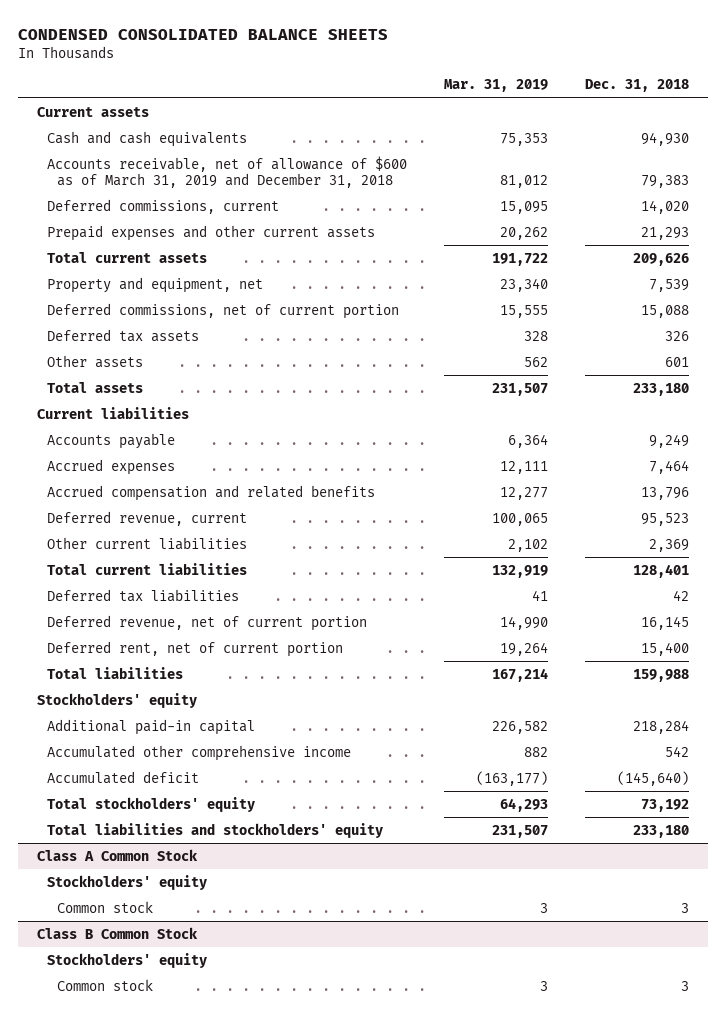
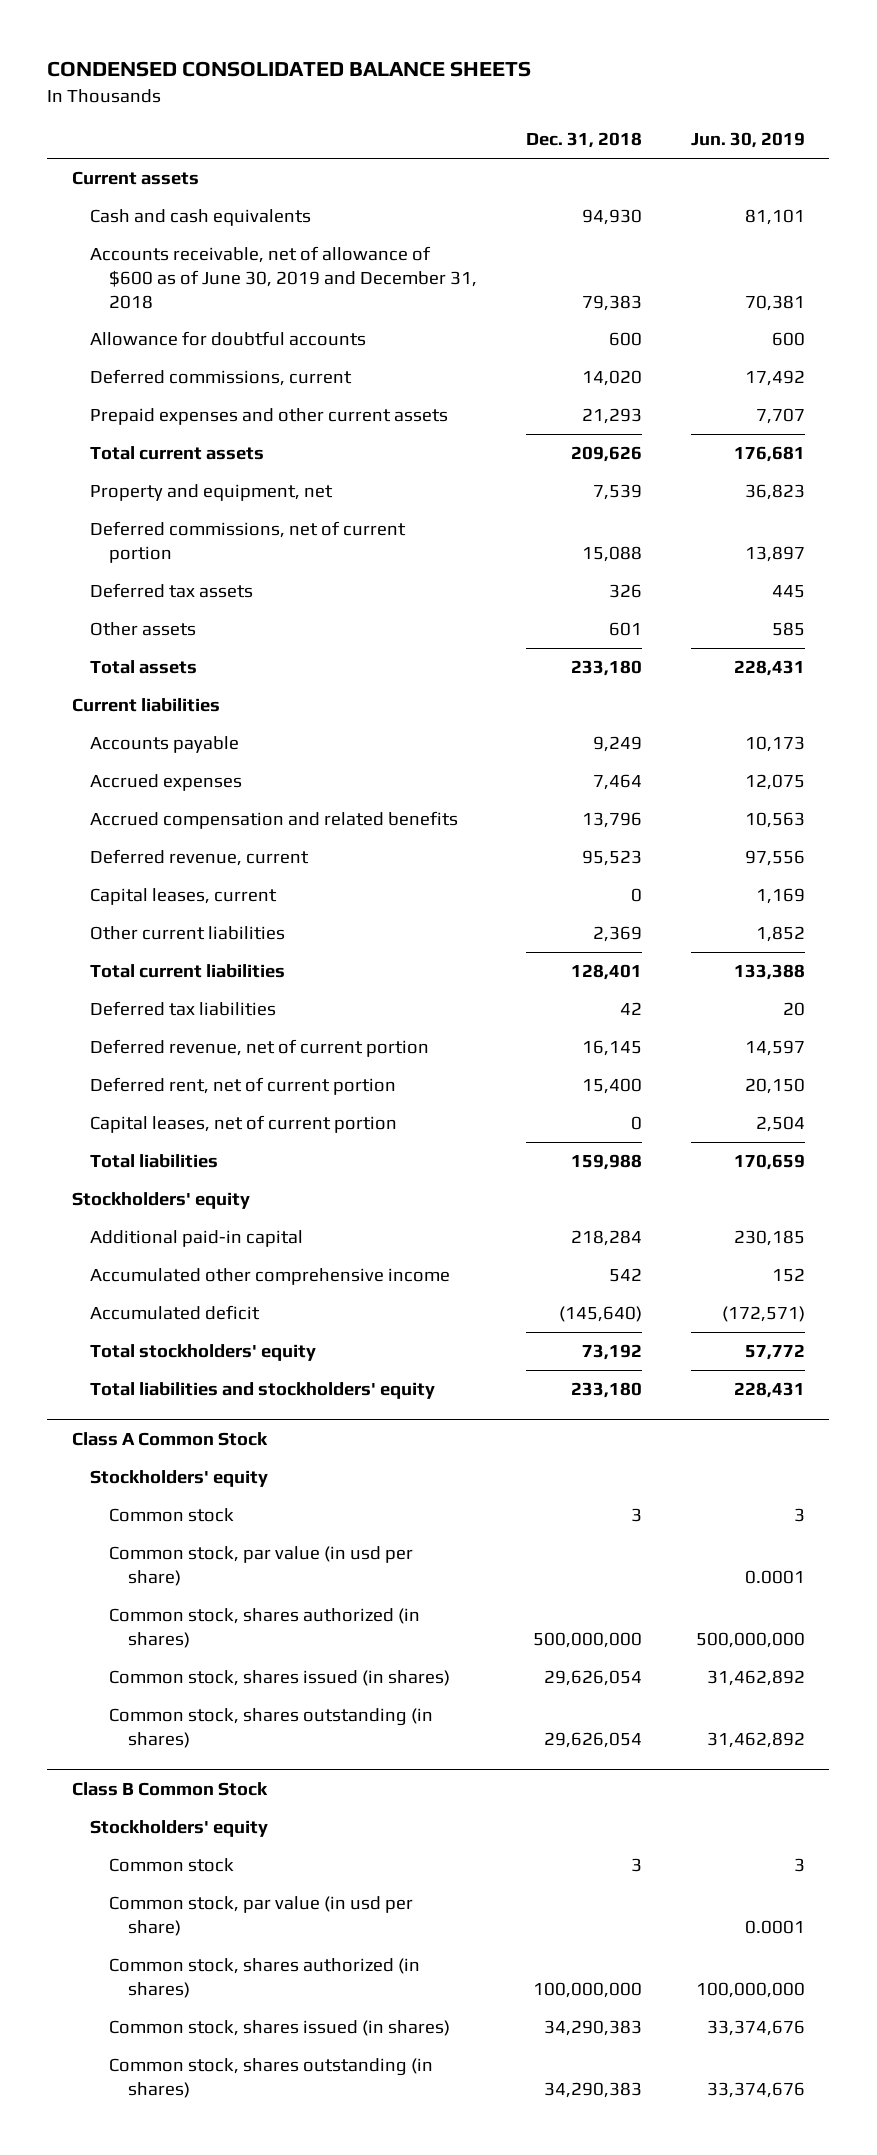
[444,79,549,93] Mar. 31, 2019 -> none
none -> [690,132,805,149] Jun. 30, 2019
[47,155,408,188] Accounts receivable, net of allowance of $600 as of March 31, 2019 and December 31, 2018 -> [90,245,478,309] Accounts receivable, net of allowance of $600 as of June 30, 2019 and December 31, 2018
none -> [90,330,367,346] Allowance for doubtful accounts
none -> [90,887,278,905] Capital leases, current
none -> [90,1114,398,1133] Capital leases, net of current portion
none -> [109,1545,414,1586] Common stock, par value (in usd per share)
none -> [109,1607,421,1648] Common stock, shares authorized (in shares)
none -> [109,1669,451,1686] Common stock, shares issued (in shares)
none -> [109,1707,434,1748] Common stock, shares outstanding (in shares)
none -> [109,1895,414,1936] Common stock, par value (in usd per share)
none -> [109,1957,421,1998] Common stock, shares authorized (in shares)
none -> [109,2019,451,2036] Common stock, shares issued (in shares)
none -> [109,2057,434,2098] Common stock, shares outstanding (in shares)

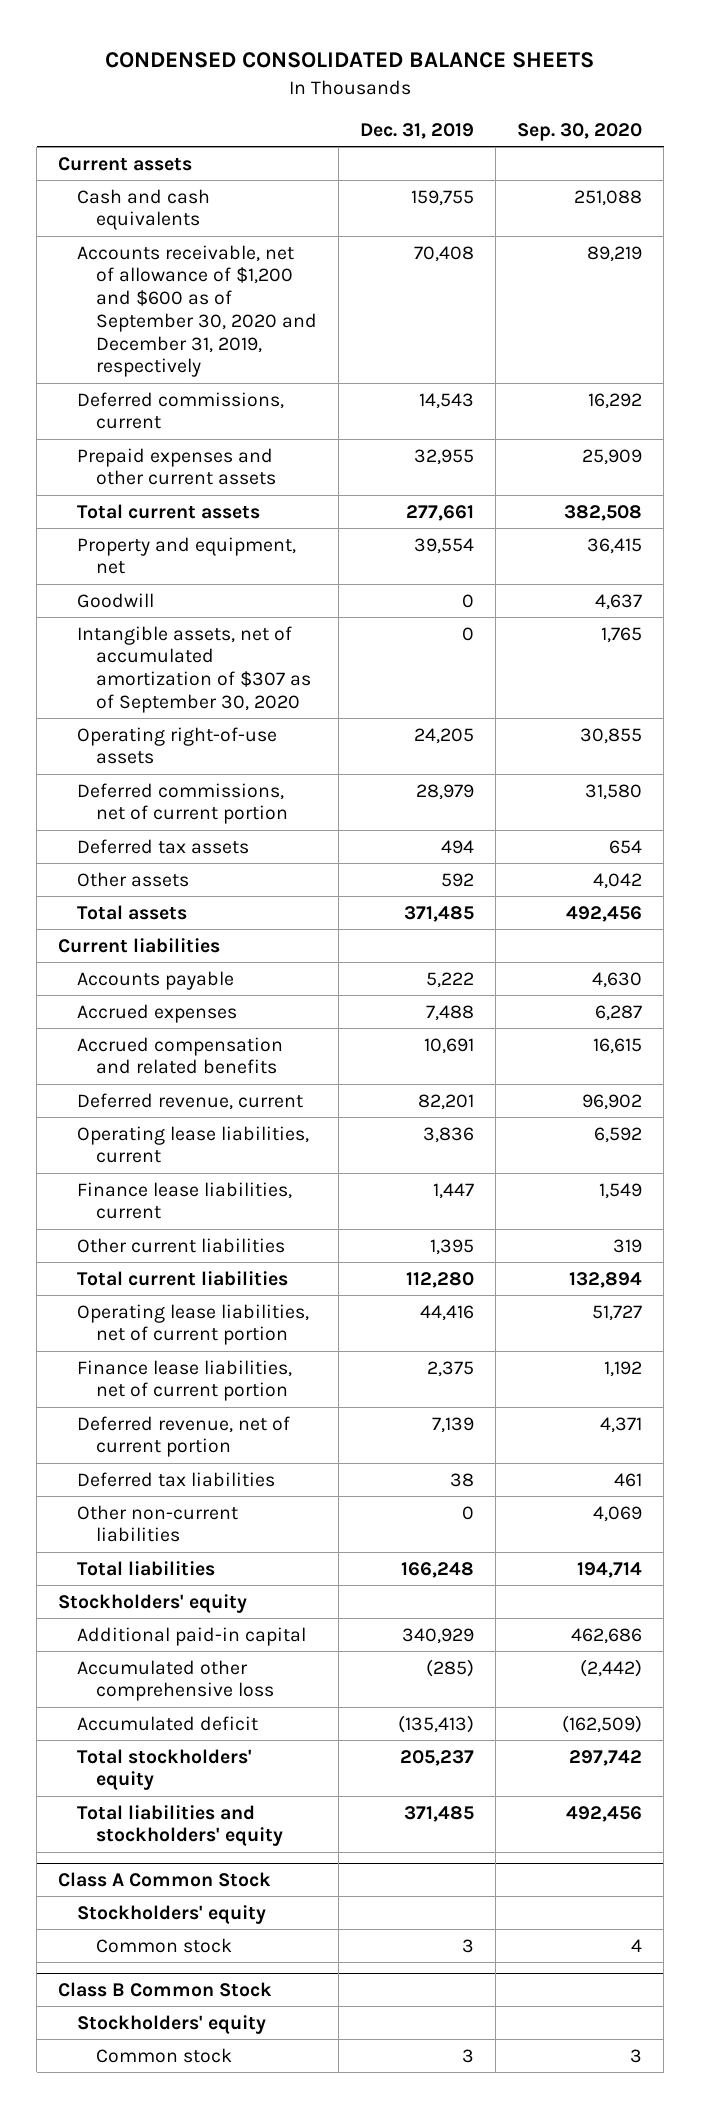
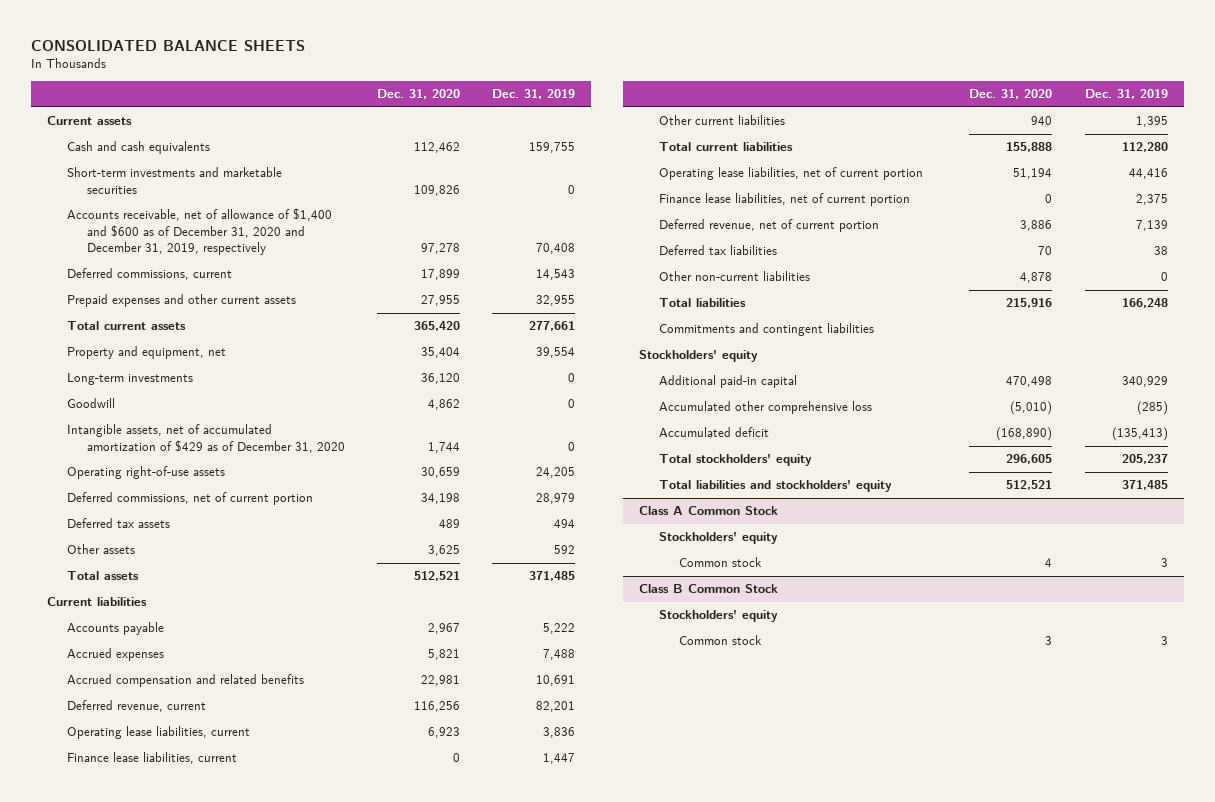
[105,52,595,69] CONDENSED CONSOLIDATED BALANCE SHEETS -> [31,39,306,51] CONSOLIDATED BALANCE SHEETS
[517,123,643,142] Sep. 30, 2020 -> none
none -> [377,89,461,100] Dec. 31, 2020
none -> [67,167,283,194] Short-term investments and marketable securities
[76,244,317,378] Accounts receivable, net of allowance of $1,200 and $600 as of September 30, 2020 and December 31, 2019, respectively -> [67,208,333,256] Accounts receivable, net of allowance of $1,400 and $600 as of December 31, 2020 and December 31, 2019, respectively
none -> [67,373,194,386] Long-term investments
[76,625,311,713] Intangible assets, net of accumulated amortization of $307 as of September 30, 2020 -> [67,424,346,453] Intangible assets, net of accumulated amortization of $429 as of December 31, 2020
none -> [659,323,875,337] Commitments and contingent liabilities

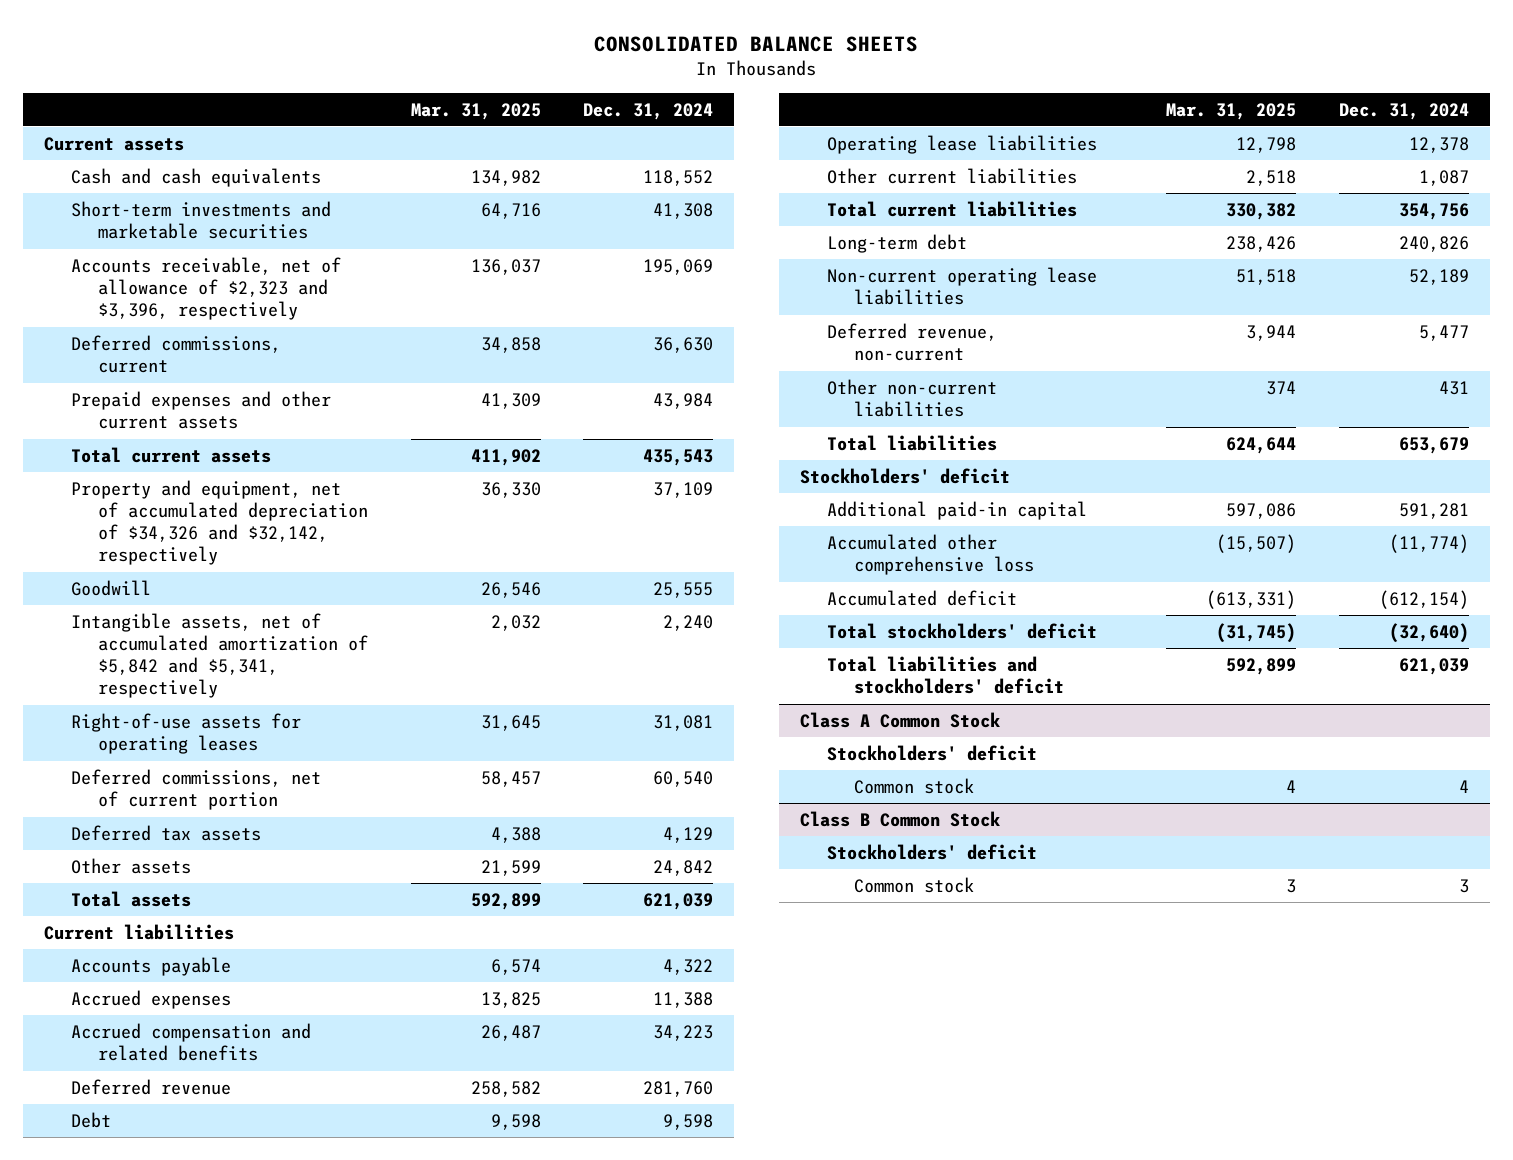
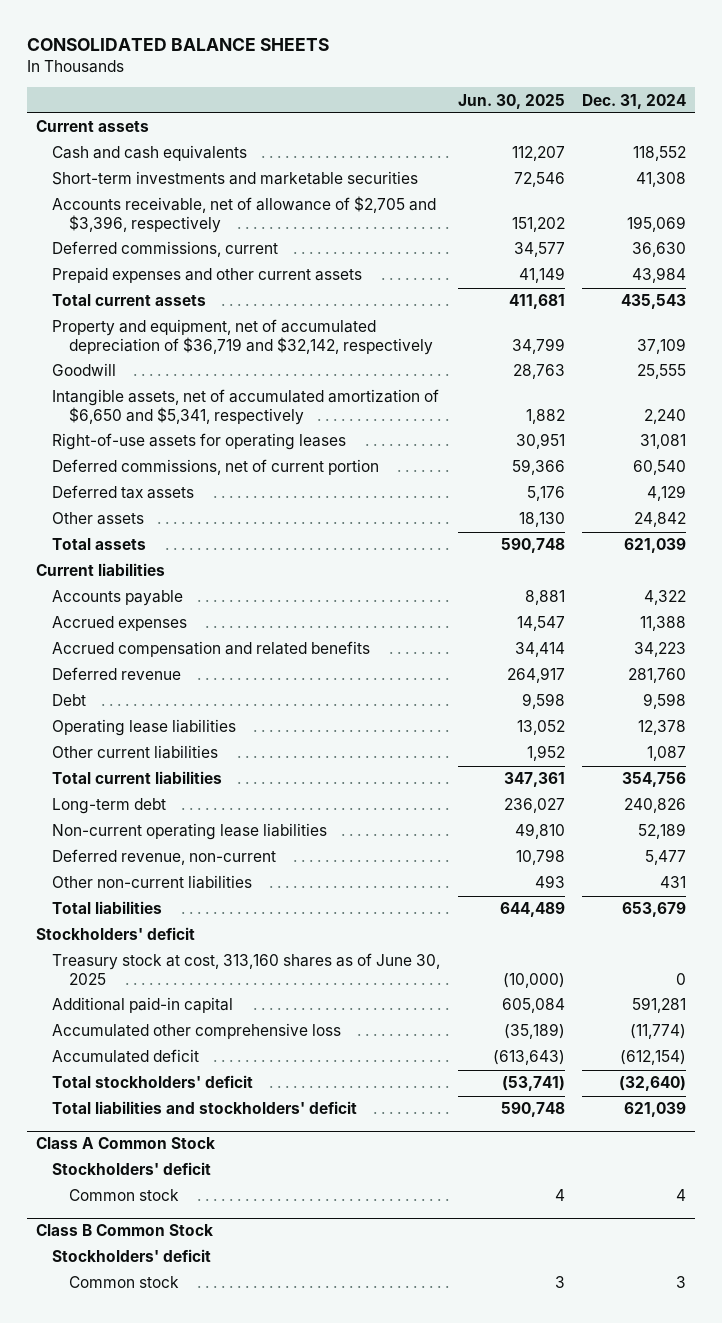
[410,102,541,120] Mar. 31, 2025 -> none
none -> [457,93,565,109] Jun. 30, 2025
[71,256,342,321] Accounts receivable, net of allowance of $2,323 and $3,396, respectively -> [52,196,437,233] Accounts receivable, net of allowance of $2,705 and $3,396, respectively
[71,479,369,566] Property and equipment, net of accumulated depreciation of $34,326 and $32,142, respectively -> [52,319,433,355] Property and equipment, net of accumulated depreciation of $36,719 and $32,142, respectively
[71,612,369,699] Intangible assets, net of accumulated amortization of $5,842 and $5,341, respectively -> [52,389,440,425] Intangible assets, net of accumulated amortization of $6,650 and $5,341, respectively
none -> [52,953,441,985] Treasury stock at cost, 313,160 shares as of June 30, 2025

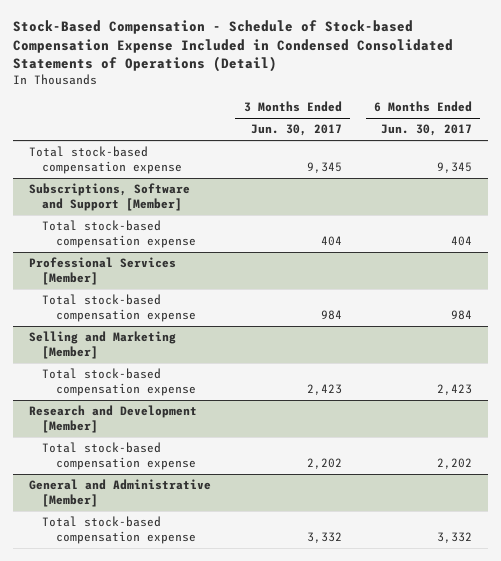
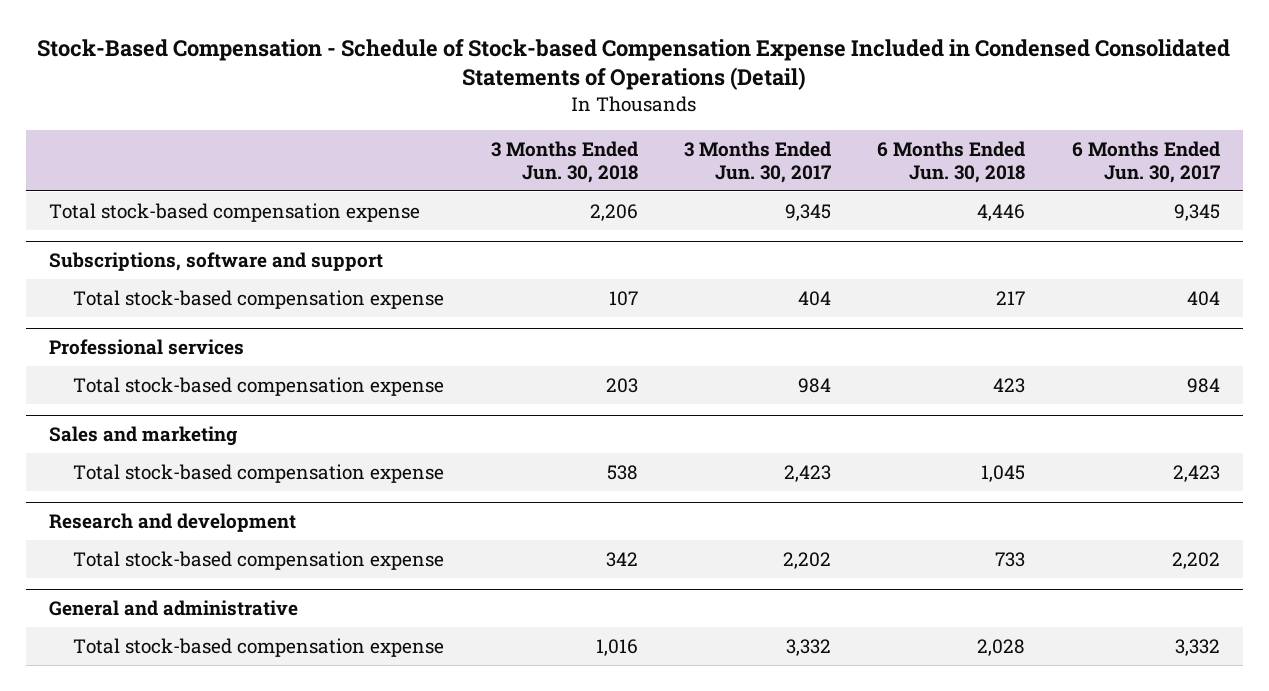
none -> [490,141,638,183] 3 Months Ended Jun. 30, 2018
none -> [877,141,1026,183] 6 Months Ended Jun. 30, 2018
[29,183,191,212] Subscriptions, Software and Support [Member] -> [49,252,384,272] Subscriptions, software and support
[29,257,177,286] Professional Services [Member] -> [49,339,245,356] Professional services
[29,331,177,360] Selling and Marketing [Member] -> [49,426,238,447] Sales and marketing
[29,405,198,434] Research and Development [Member] -> [49,513,297,533] Research and development
[29,479,212,508] General and Administrative [Member] -> [49,600,299,617] General and administrative

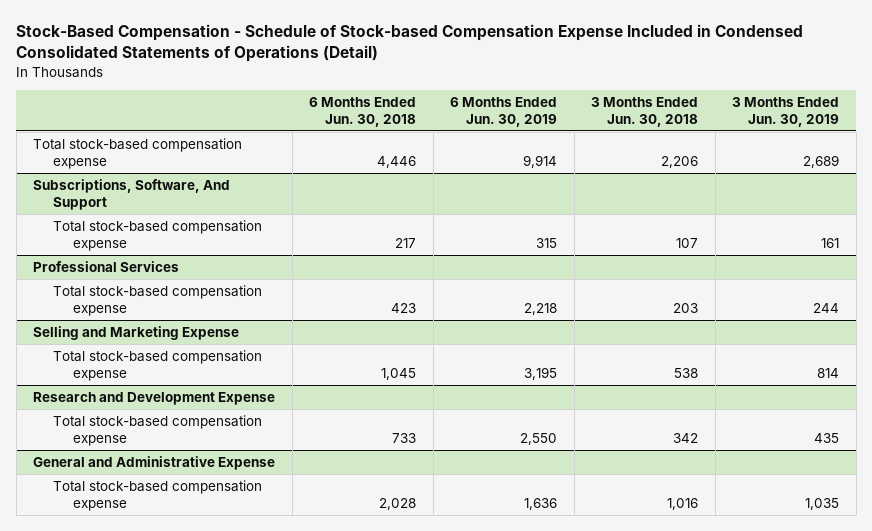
[683,141,831,183] 3 Months Ended Jun. 30, 2017 -> none
[1071,141,1220,183] 6 Months Ended Jun. 30, 2017 -> none
none -> [450,96,558,128] 6 Months Ended Jun. 30, 2019
none -> [732,96,840,128] 3 Months Ended Jun. 30, 2019
[49,252,384,272] Subscriptions, software and support -> [33,178,231,210] Subscriptions, Software, And Support
[49,339,245,356] Professional services -> [33,260,180,272] Professional Services
[49,426,238,447] Sales and marketing -> [33,325,240,340] Selling and Marketing Expense
[49,513,297,533] Research and development -> [33,391,276,405] Research and Development Expense
[49,600,299,617] General and administrative -> [33,455,276,470] General and Administrative Expense

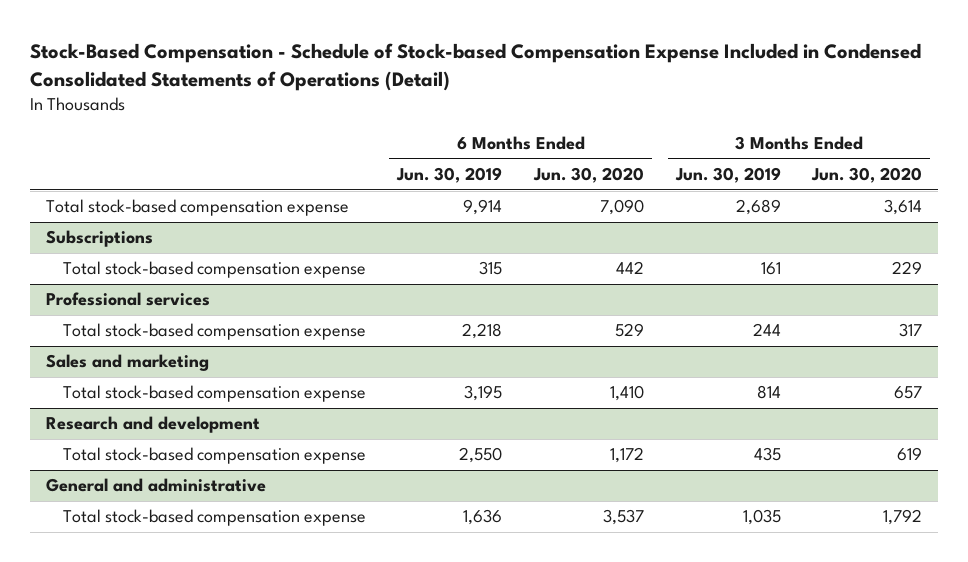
[309,96,417,128] 6 Months Ended Jun. 30, 2018 -> none
[591,96,699,128] 3 Months Ended Jun. 30, 2018 -> none
none -> [533,167,645,184] Jun. 30, 2020
none -> [811,167,923,184] Jun. 30, 2020
[33,178,231,210] Subscriptions, Software, And Support -> [45,230,153,248] Subscriptions
[33,260,180,272] Professional Services -> [45,292,210,307] Professional services
[33,325,240,340] Selling and Marketing Expense -> [45,354,209,372] Sales and marketing
[33,391,276,405] Research and Development Expense -> [45,416,260,434] Research and development
[33,455,276,470] General and Administrative Expense -> [45,478,266,493] General and administrative

